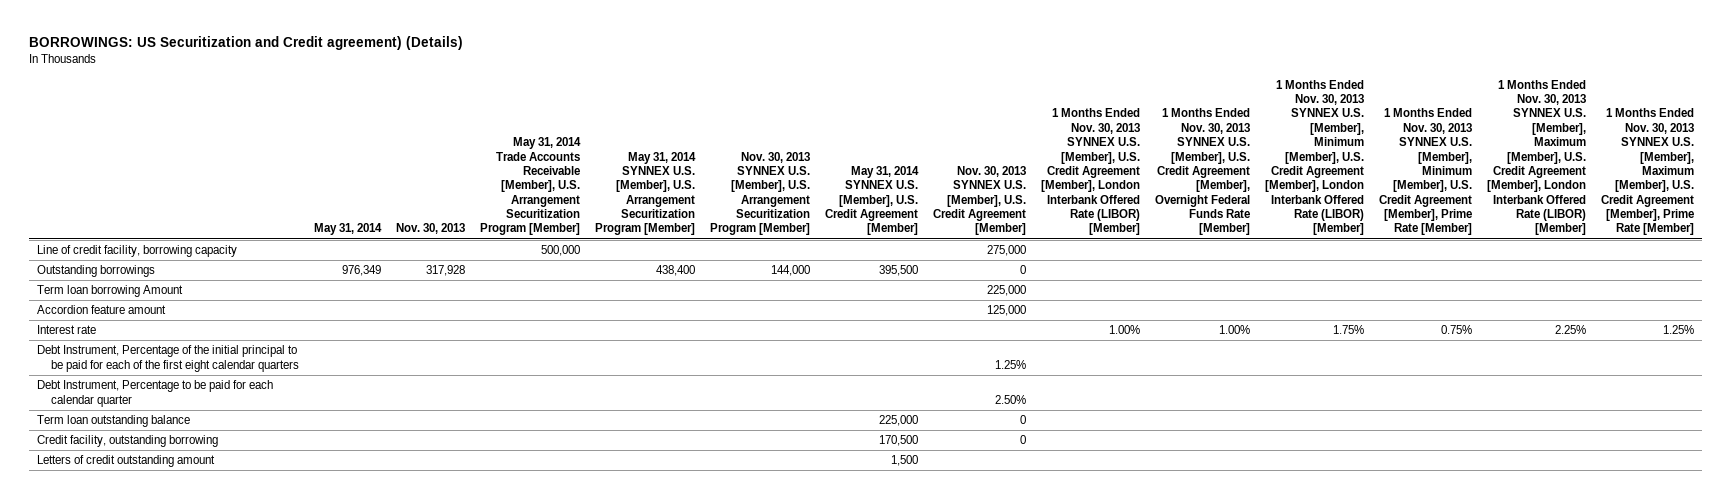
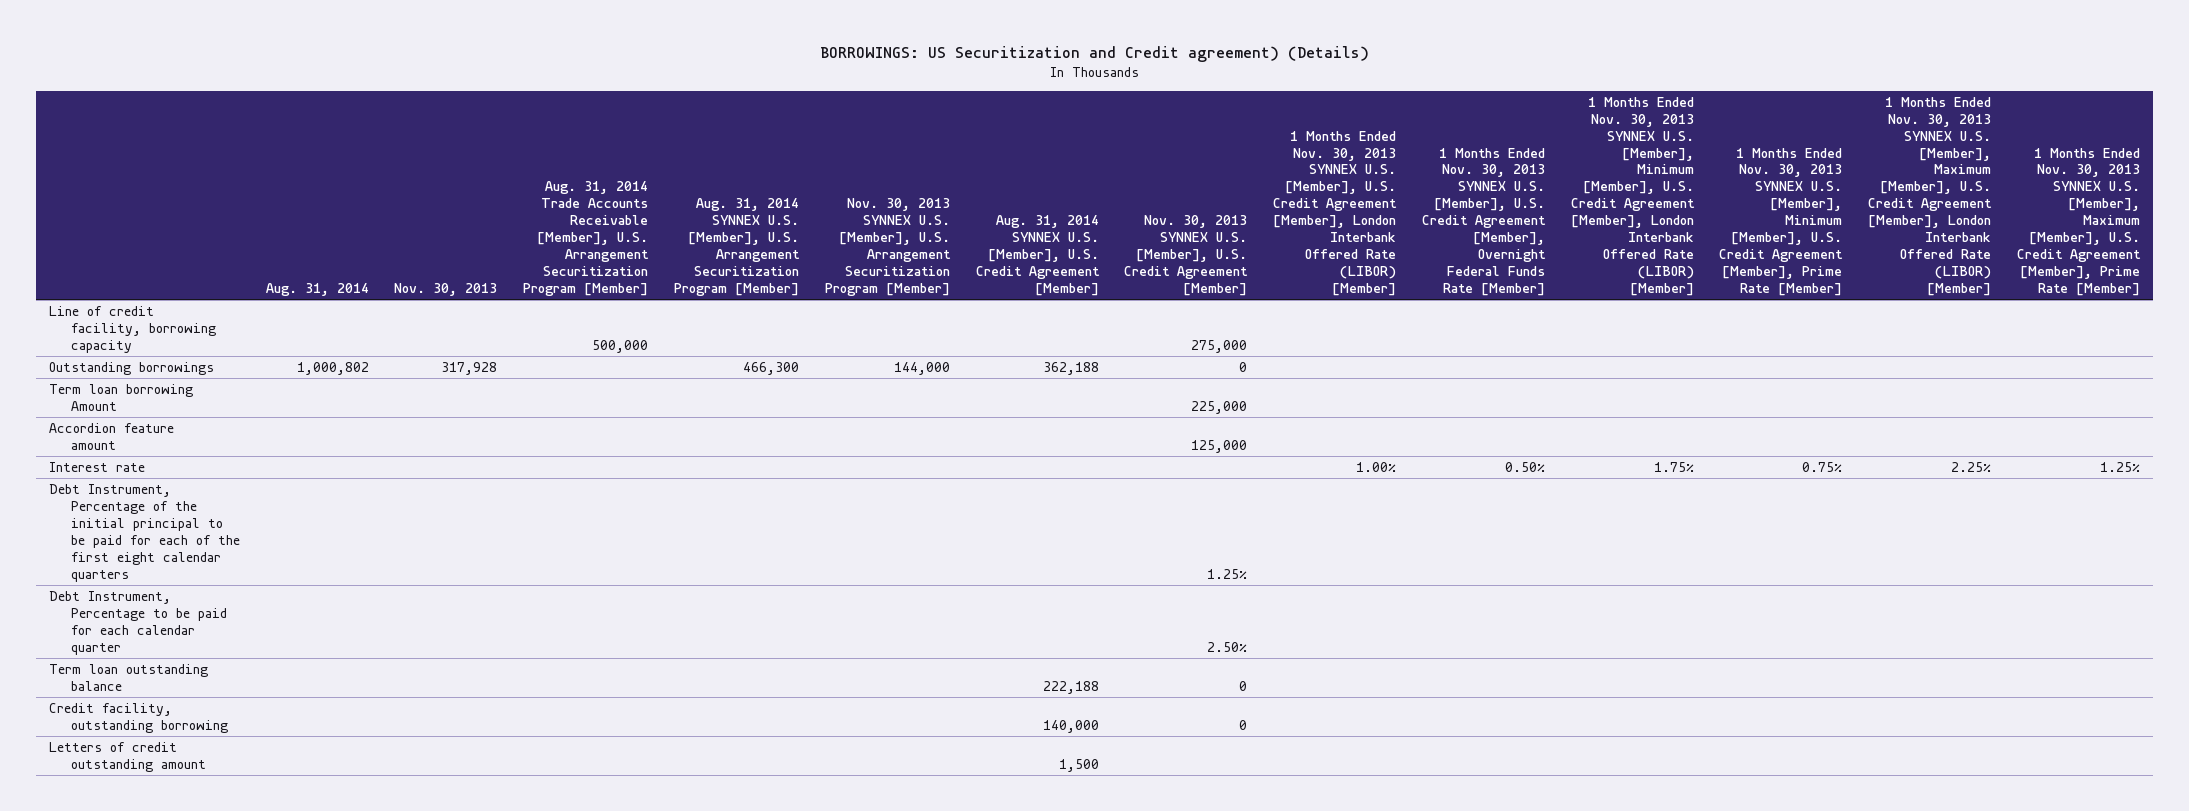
[314,223,383,236] May 31, 2014 -> none
[480,137,582,236] May 31, 2014 Trade Accounts Receivable [Member], U.S. Arrangement Securitization Program [Member] -> none
[595,151,697,236] May 31, 2014 SYNNEX U.S. [Member], U.S. Arrangement Securitization Program [Member] -> none
[825,165,920,236] May 31, 2014 SYNNEX U.S. [Member], U.S. Credit Agreement [Member] -> none
none -> [265,283,369,297] Aug. 31, 2014
none -> [523,181,650,297] Aug. 31, 2014 Trade Accounts Receivable [Member], U.S. Arrangement Securitization Program [Member]
none -> [673,198,800,297] Aug. 31, 2014 SYNNEX U.S. [Member], U.S. Arrangement Securitization Program [Member]
none -> [975,215,1100,297] Aug. 31, 2014 SYNNEX U.S. [Member], U.S. Credit Agreement [Member]
[1219,325,1251,335] 1.00% -> [1504,461,1545,472] 0.50%

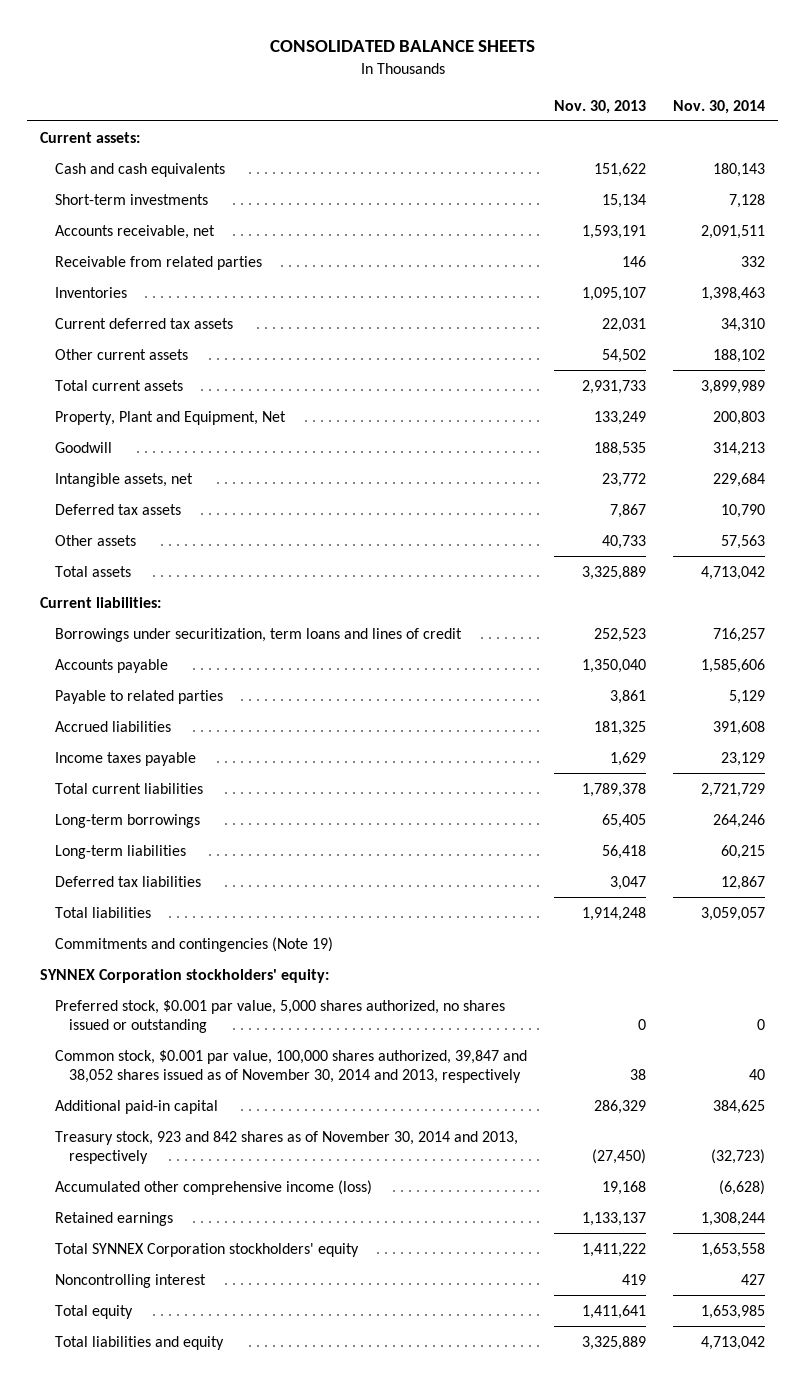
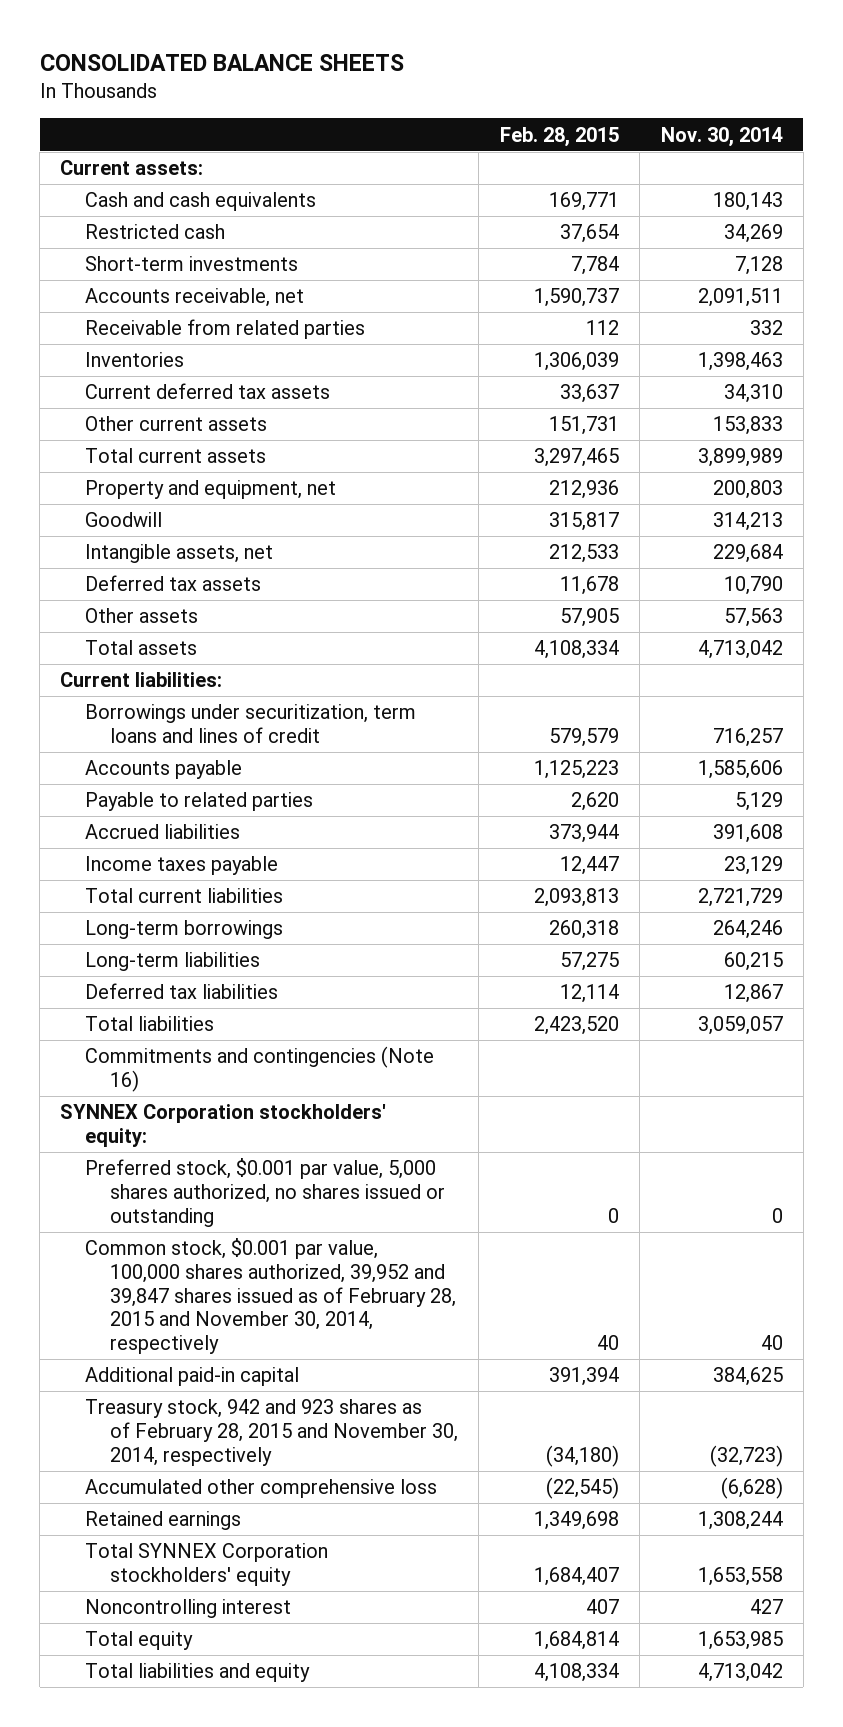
[553,99,646,114] Nov. 30, 2013 -> none
none -> [499,126,619,147] Feb. 28, 2015
none -> [85,224,226,240] Restricted cash
[712,348,765,363] 188,102 -> [712,416,783,436] 153,833
[54,410,286,425] Property, Plant and Equipment, Net -> [85,480,337,500] Property and equipment, net
[54,936,333,952] Commitments and contingencies (Note 19) -> [85,1046,435,1092] Commitments and contingencies (Note 16)
[54,1049,527,1084] Common stock, $0.001 par value, 100,000 shares authorized, 39,847 and 38,052 shares issued as of November 30, 2014 and 2013, respectively -> [85,1238,456,1354] Common stock, $0.001 par value, 100,000 shares authorized, 39,952 and 39,847 shares issued as of February 28, 2015 and November 30, 2014, respectively
[54,1130,518,1165] Treasury stock, 923 and 842 shares as of November 30, 2014 and 2013, respectively -> [85,1399,458,1466] Treasury stock, 942 and 923 shares as of February 28, 2015 and November 30, 2014, respectively
[54,1179,372,1195] Accumulated other comprehensive income (loss) -> [85,1479,438,1499] Accumulated other comprehensive loss

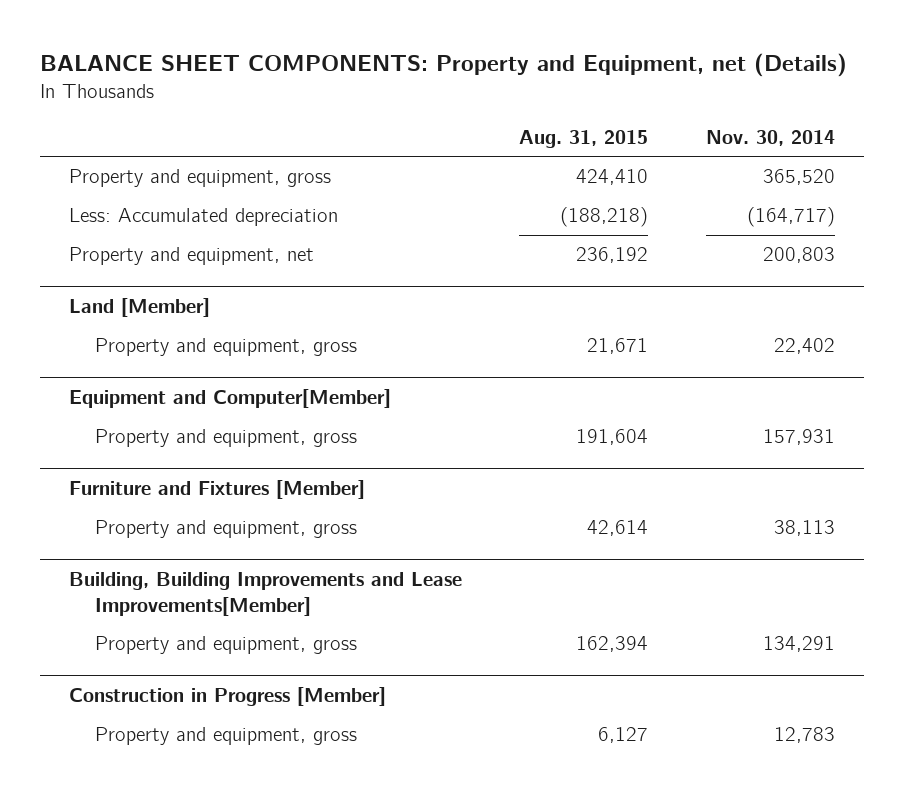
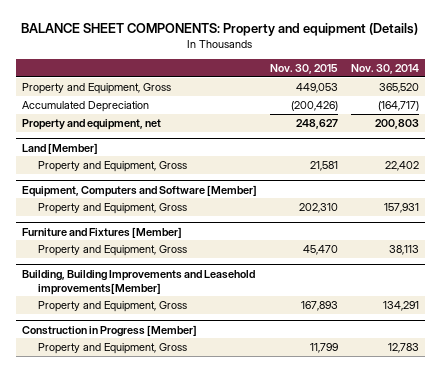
[40,52,848,77] BALANCE SHEET COMPONENTS: Property and Equipment, net (Details) -> [21,22,419,36] BALANCE SHEET COMPONENTS: Property and equipment (Details)
[519,129,649,148] Aug. 31, 2015 -> none
none -> [269,63,338,74] Nov. 30, 2015
[68,169,331,188] Property and equipment, gross -> [22,82,172,94] Property and Equipment, Gross
[68,208,338,227] Less: Accumulated depreciation -> [22,100,150,112] Accumulated Depreciation
[94,338,357,357] Property and equipment, gross -> [37,160,187,172] Property and Equipment, Gross
[68,389,391,409] Equipment and Computer[Member] -> [22,184,258,197] Equipment, Computers and Software [Member]
[94,429,357,448] Property and equipment, gross -> [37,202,187,214] Property and Equipment, Gross
[94,520,357,539] Property and equipment, gross -> [37,244,187,256] Property and Equipment, Gross
[68,572,462,616] Building, Building Improvements and Lease Improvements[Member] -> [22,269,256,295] Building, Building Improvements and Leasehold improvements[Member]
[94,636,357,655] Property and equipment, gross -> [37,300,187,312] Property and Equipment, Gross
[94,727,357,746] Property and equipment, gross -> [37,342,187,354] Property and Equipment, Gross

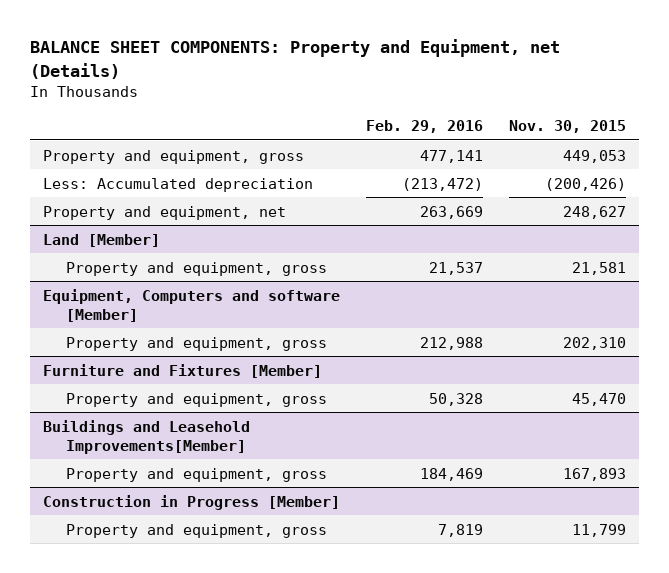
[21,22,419,36] BALANCE SHEET COMPONENTS: Property and equipment (Details) -> [30,39,561,79] BALANCE SHEET COMPONENTS: Property and Equipment, net (Details)
[350,63,419,74] Nov. 30, 2014 -> none
none -> [366,120,484,134] Feb. 29, 2016
[22,82,172,94] Property and Equipment, Gross -> [43,149,305,164] Property and equipment, gross
[22,100,150,112] Accumulated Depreciation -> [43,177,314,192] Less: Accumulated depreciation
[37,160,187,172] Property and Equipment, Gross -> [66,261,328,276] Property and equipment, gross
[22,184,258,197] Equipment, Computers and Software [Member] -> [43,288,341,322] Equipment, Computers and software [Member]
[37,202,187,214] Property and Equipment, Gross -> [66,336,328,351] Property and equipment, gross
[37,244,187,256] Property and Equipment, Gross -> [66,392,328,407] Property and equipment, gross
[22,269,256,295] Building, Building Improvements and Leasehold improvements[Member] -> [43,419,251,454] Buildings and Leasehold Improvements[Member]
[37,300,187,312] Property and Equipment, Gross -> [66,467,328,482] Property and equipment, gross
[37,342,187,354] Property and Equipment, Gross -> [66,523,328,538] Property and equipment, gross

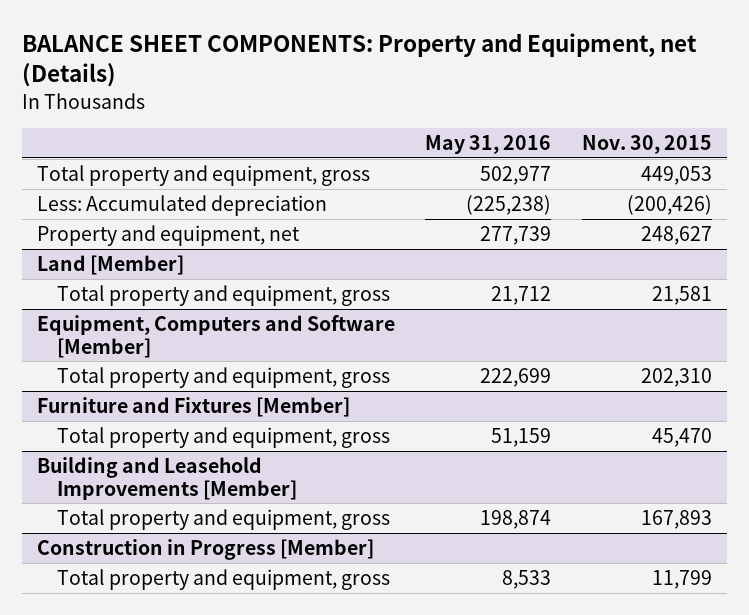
[366,120,484,134] Feb. 29, 2016 -> none
none -> [425,134,552,154] May 31, 2016
[43,149,305,164] Property and equipment, gross -> [37,164,371,186] Total property and equipment, gross
[66,261,328,276] Property and equipment, gross -> [57,284,391,306] Total property and equipment, gross
[43,288,341,322] Equipment, Computers and software [Member] -> [37,314,396,358] Equipment, Computers and Software [Member]
[66,336,328,351] Property and equipment, gross -> [57,366,391,388] Total property and equipment, gross
[66,392,328,407] Property and equipment, gross -> [57,426,391,448] Total property and equipment, gross
[43,419,251,454] Buildings and Leasehold Improvements[Member] -> [37,456,298,500] Building and Leasehold Improvements [Member]
[66,467,328,482] Property and equipment, gross -> [57,508,391,530] Total property and equipment, gross
[66,523,328,538] Property and equipment, gross -> [57,568,391,590] Total property and equipment, gross

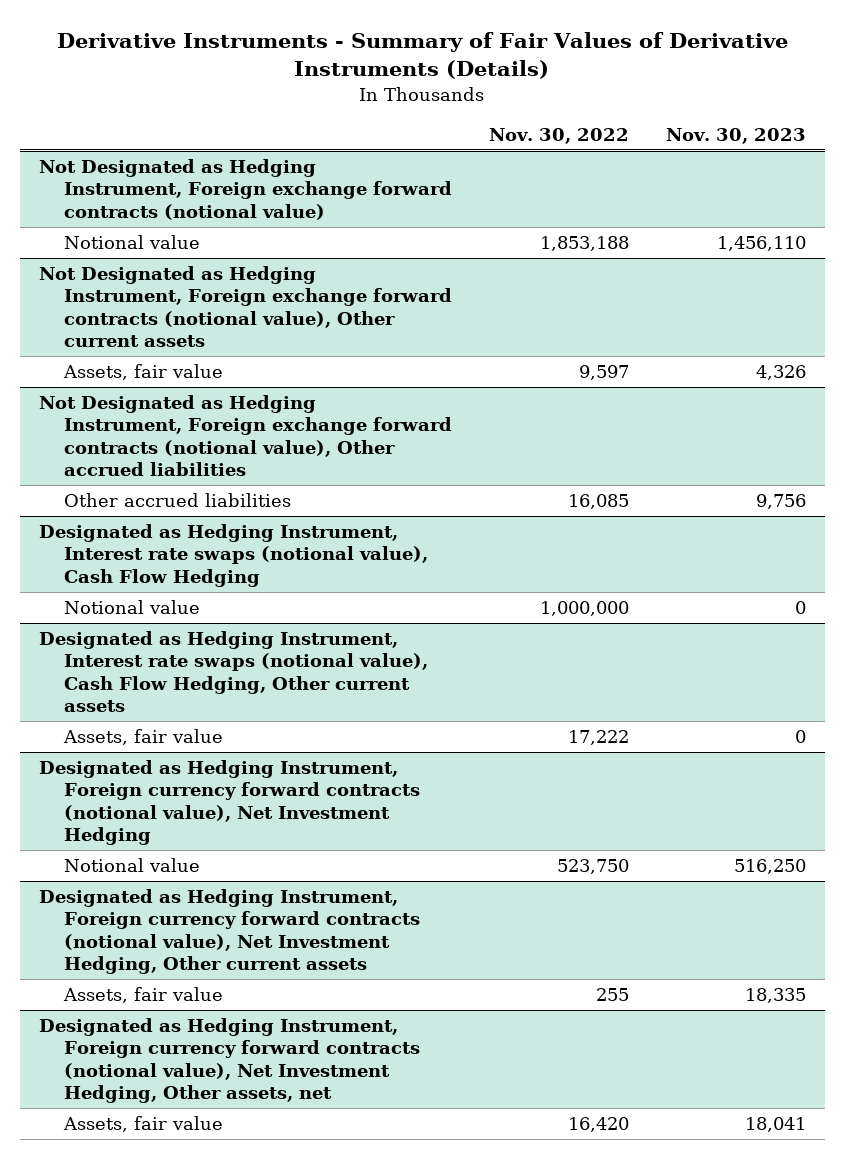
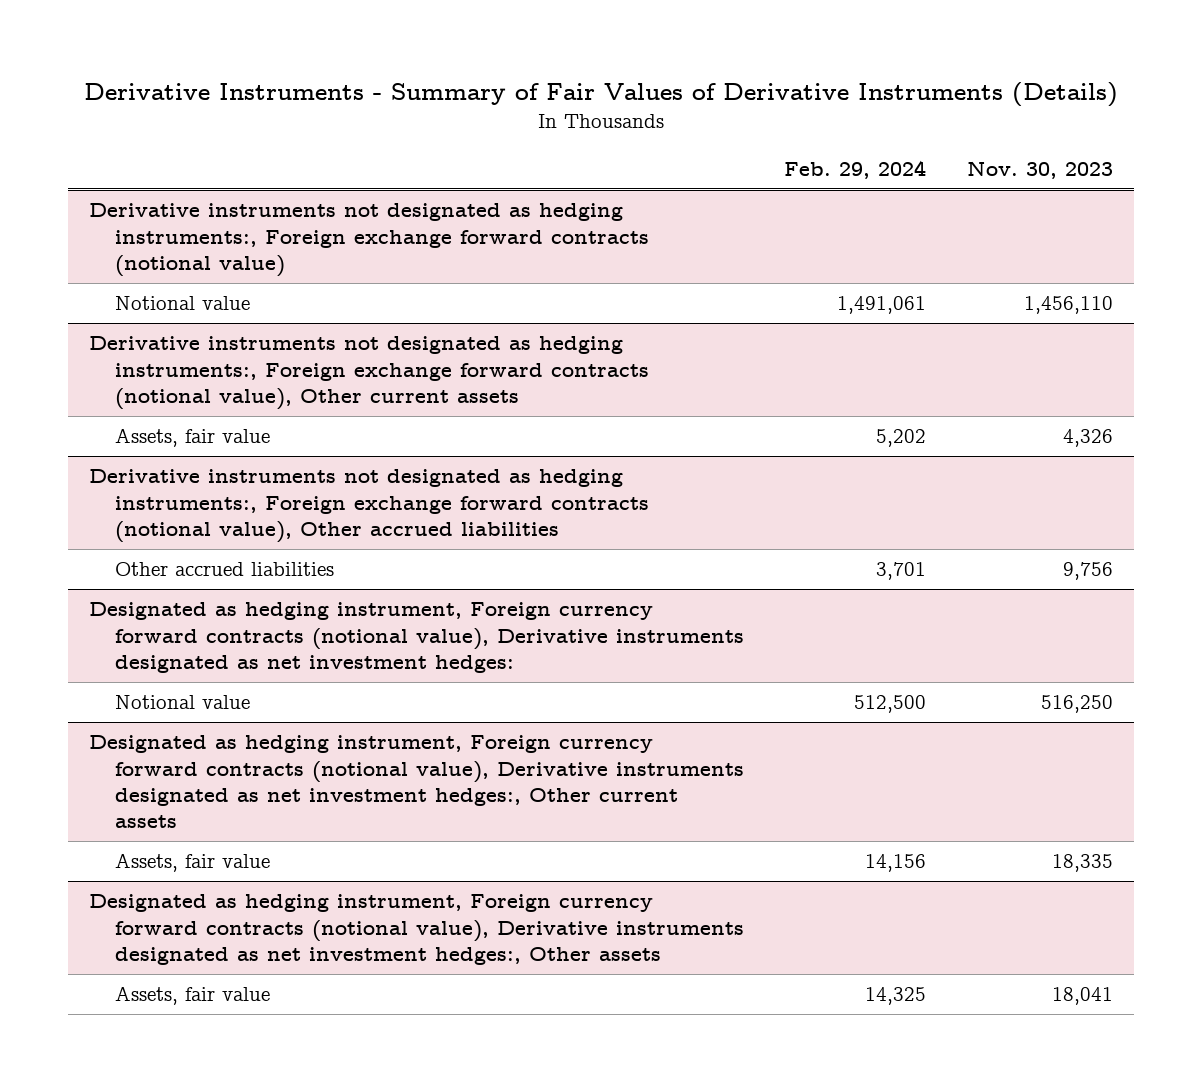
[489,128,630,145] Nov. 30, 2022 -> none
none -> [784,159,927,179] Feb. 29, 2024
[38,159,453,220] Not Designated as Hedging Instrument, Foreign exchange forward contracts (notional value) -> [88,203,649,277] Derivative instruments not designated as hedging instruments:, Foreign exchange forward contracts (notional value)
[38,266,453,348] Not Designated as Hedging Instrument, Foreign exchange forward contracts (notional value), Other current assets -> [88,336,649,410] Derivative instruments not designated as hedging instruments:, Foreign exchange forward contracts (notional value), Other current assets
[38,395,453,477] Not Designated as Hedging Instrument, Foreign exchange forward contracts (notional value), Other accrued liabilities -> [88,469,649,543] Derivative instruments not designated as hedging instruments:, Foreign exchange forward contracts (notional value), Other accrued liabilities
[38,524,429,587] Designated as Hedging Instrument, Interest rate swaps (notional value), Cash Flow Hedging -> none
[64,600,201,615] Notional value -> none
[38,631,429,713] Designated as Hedging Instrument, Interest rate swaps (notional value), Cash Flow Hedging, Other current assets -> none
[63,729,224,746] Assets, fair value -> none
[38,760,421,846] Designated as Hedging Instrument, Foreign currency forward contracts (notional value), Net Investment Hedging -> [88,602,744,673] Designated as hedging instrument, Foreign currency forward contracts (notional value), Derivative instruments designated as net investment hedges:
[38,889,421,975] Designated as Hedging Instrument, Foreign currency forward contracts (notional value), Net Investment Hedging, Other current assets -> [88,735,744,829] Designated as hedging instrument, Foreign currency forward contracts (notional value), Derivative instruments designated as net investment hedges:, Other current assets
[38,1018,421,1104] Designated as Hedging Instrument, Foreign currency forward contracts (notional value), Net Investment Hedging, Other assets, net -> [88,894,744,965] Designated as hedging instrument, Foreign currency forward contracts (notional value), Derivative instruments designated as net investment hedges:, Other assets

